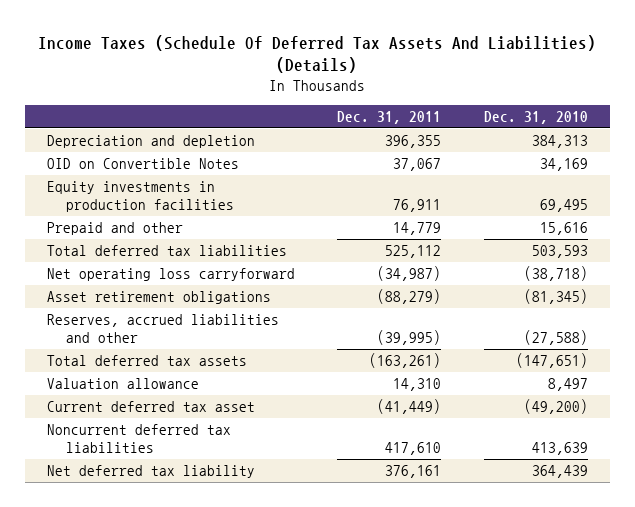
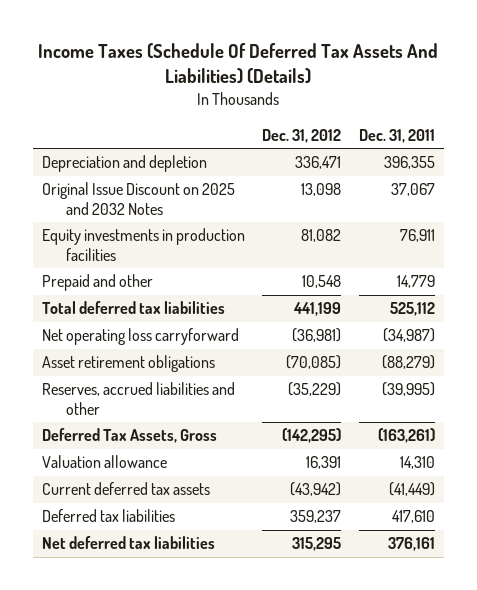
[484,110,589,124] Dec. 31, 2010 -> none
none -> [262,128,342,143] Dec. 31, 2012
[46,158,239,170] OID on Convertible Notes -> [41,182,235,215] Original Issue Discount on 2025 and 2032 Notes
[46,355,247,367] Total deferred tax assets -> [41,428,217,444] Deferred Tax Assets, Gross
[46,401,255,413] Current deferred tax asset -> [41,482,210,496] Current deferred tax assets
[46,424,231,453] Noncurrent deferred tax liabilities -> [41,509,175,523] Deferred tax liabilities
[46,465,255,479] Net deferred tax liability -> [41,536,215,550] Net deferred tax liabilities

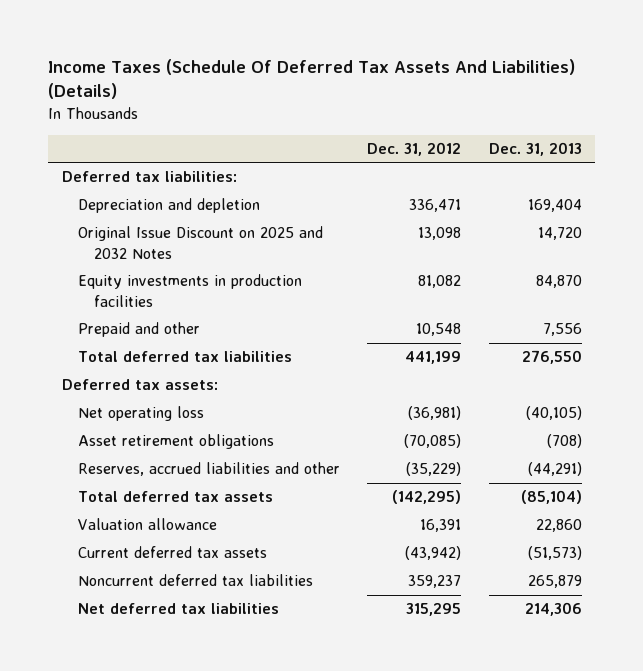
[359,128,436,143] Dec. 31, 2011 -> none
none -> [488,141,582,156] Dec. 31, 2013
none -> [61,171,237,183] Deferred tax liabilities:
none -> [61,379,218,391] Deferred tax assets:
[41,328,239,346] Net operating loss carryforward -> [78,406,205,422] Net operating loss
[41,428,217,444] Deferred Tax Assets, Gross -> [78,491,274,503] Total deferred tax assets
[41,509,175,523] Deferred tax liabilities -> [78,574,314,587] Noncurrent deferred tax liabilities

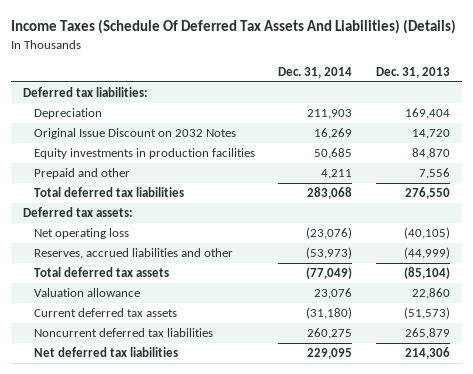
[367,141,462,156] Dec. 31, 2012 -> none
none -> [278,67,353,79] Dec. 31, 2014
[78,198,261,214] Depreciation and depletion -> [33,108,102,120] Depreciation
[78,226,324,259] Original Issue Discount on 2025 and 2032 Notes -> [33,128,236,140] Original Issue Discount on 2032 Notes
[78,434,275,450] Asset retirement obligations -> none
[527,462,582,477] (44,291) -> [403,247,450,260] (44,999)

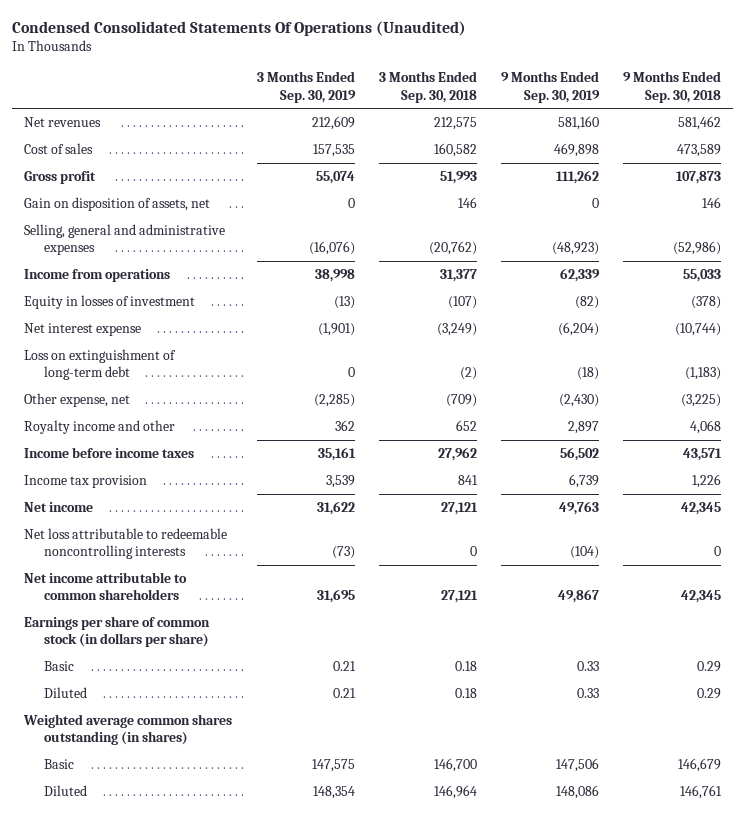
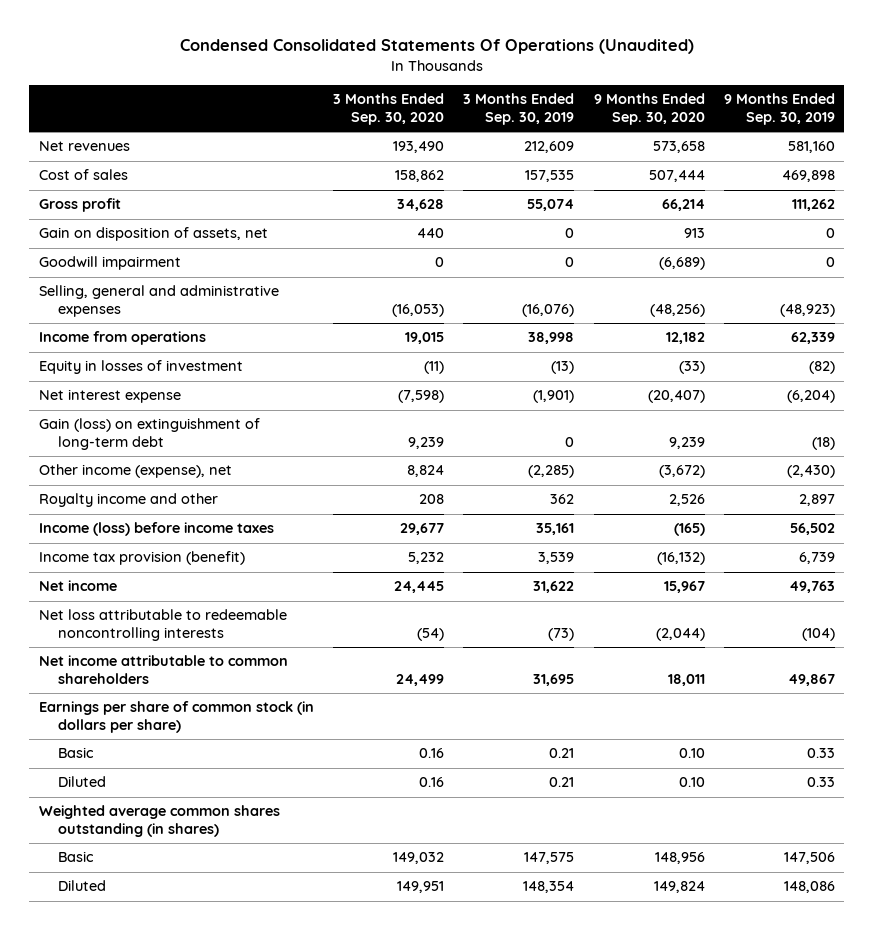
[378,71,477,103] 3 Months Ended Sep. 30, 2018 -> none
[623,71,722,103] 9 Months Ended Sep. 30, 2018 -> none
none -> [332,93,444,126] 3 Months Ended Sep. 30, 2020
none -> [593,93,705,126] 9 Months Ended Sep. 30, 2020
none -> [38,256,181,271] Goodwill impairment
[24,348,177,381] Loss on extinguishment of long-term debt -> [38,418,260,451] Gain (loss) on extinguishment of long-term debt
[24,392,131,407] Other expense, net -> [38,464,232,479] Other income (expense), net
[24,446,195,458] Income before income taxes -> [38,522,274,537] Income (loss) before income taxes
[24,474,148,488] Income tax provision -> [38,551,245,566] Income tax provision (benefit)

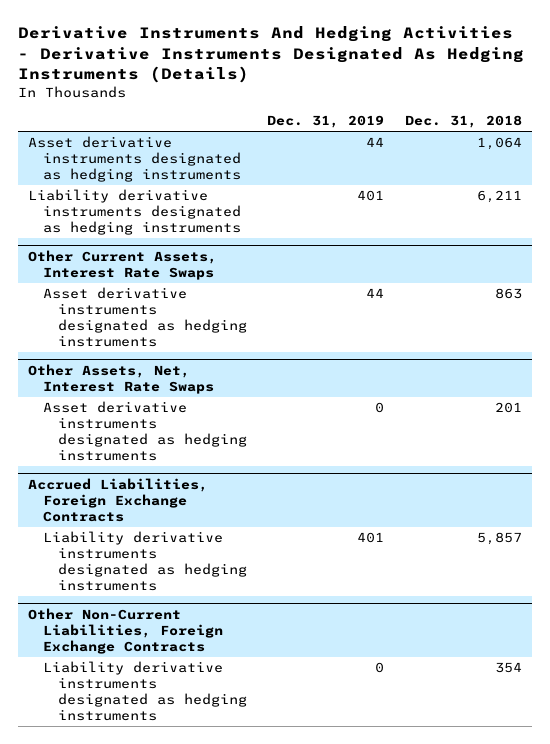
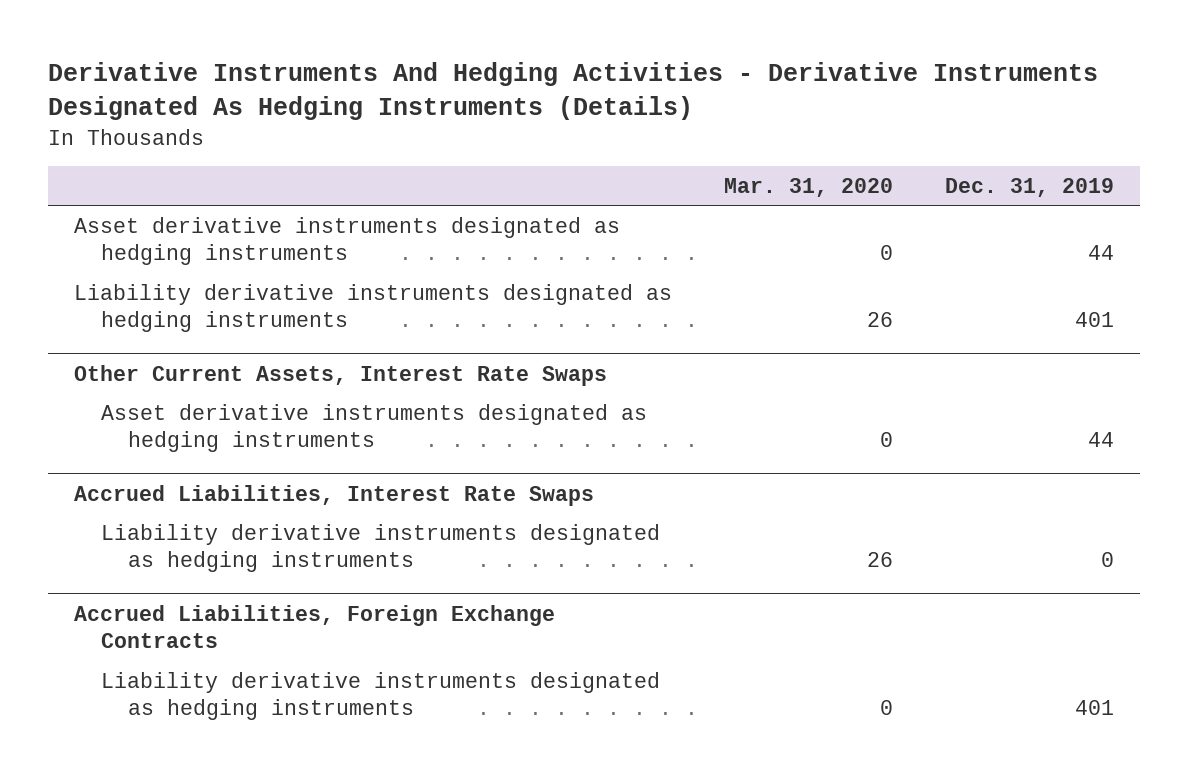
[404,115,522,129] Dec. 31, 2018 -> none
none -> [723,177,893,197] Mar. 31, 2020
[27,364,214,394] Other Assets, Net, Interest Rate Swaps -> none
none -> [73,484,594,506] Accrued Liabilities, Interest Rate Swaps
[42,401,247,461] Asset derivative instruments designated as hedging instruments -> [100,523,660,573] Liability derivative instruments designated as hedging instruments
[27,608,223,654] Other Non-Current Liabilities, Foreign Exchange Contracts -> none
[42,661,247,721] Liability derivative instruments designated as hedging instruments -> none

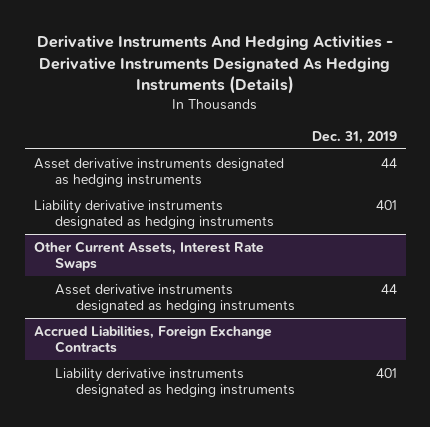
[723,177,893,197] Mar. 31, 2020 -> none
[73,484,594,506] Accrued Liabilities, Interest Rate Swaps -> none
[100,523,660,573] Liability derivative instruments designated as hedging instruments -> none

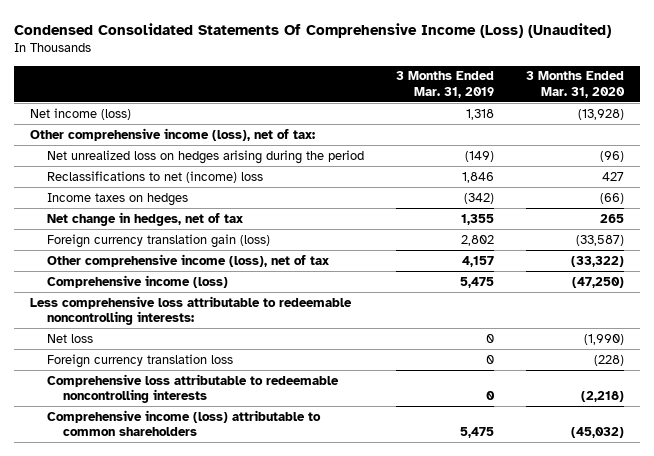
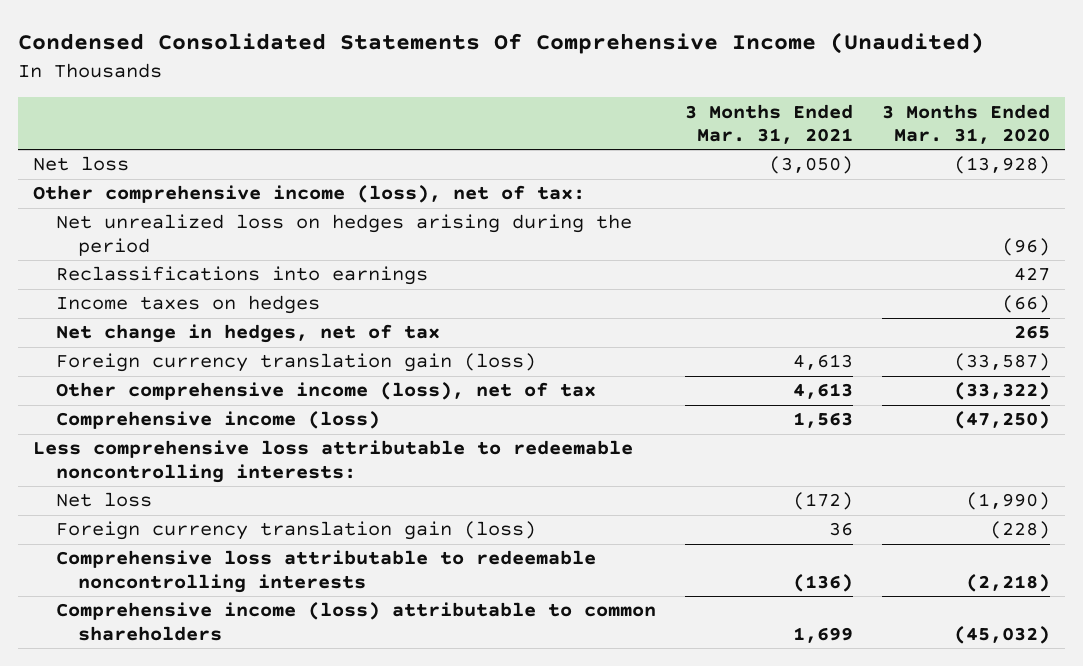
[14,22,612,38] Condensed Consolidated Statements Of Comprehensive Income (Loss) (Unaudited) -> [17,32,984,55] Condensed Consolidated Statements Of Comprehensive Income (Unaudited)
[395,71,494,98] 3 Months Ended Mar. 31, 2019 -> none
none -> [684,103,853,144] 3 Months Ended Mar. 31, 2021
[30,107,132,120] Net income (loss) -> [32,156,129,172] Net loss
[46,170,263,183] Reclassifications to net (income) loss -> [55,266,428,286] Reclassifications into earnings
[46,353,233,368] Foreign currency translation loss -> [55,521,536,541] Foreign currency translation gain (loss)

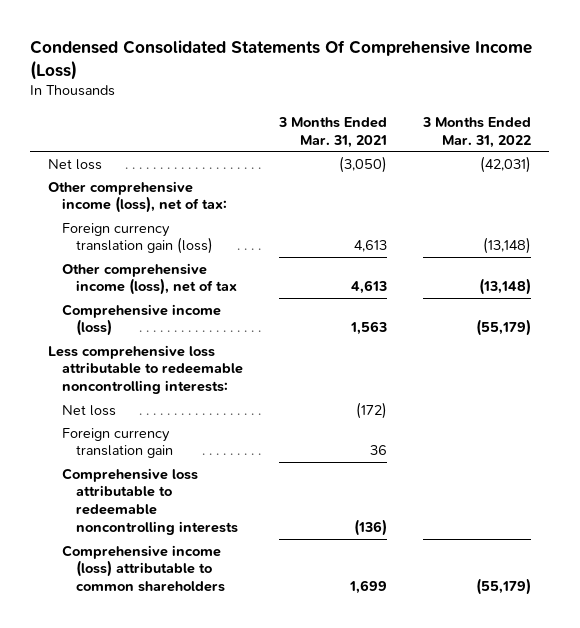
[17,32,984,55] Condensed Consolidated Statements Of Comprehensive Income (Unaudited) -> [30,39,533,80] Condensed Consolidated Statements Of Comprehensive Income (Loss)
[882,103,1051,144] 3 Months Ended Mar. 31, 2020 -> none
none -> [422,116,532,148] 3 Months Ended Mar. 31, 2022
[55,214,632,256] Net unrealized loss on hedges arising during the period -> none
[55,266,428,286] Reclassifications into earnings -> none
[55,295,320,315] Income taxes on hedges -> none
[55,324,440,344] Net change in hedges, net of tax -> none
[55,521,536,541] Foreign currency translation gain (loss) -> [62,427,174,459] Foreign currency translation gain

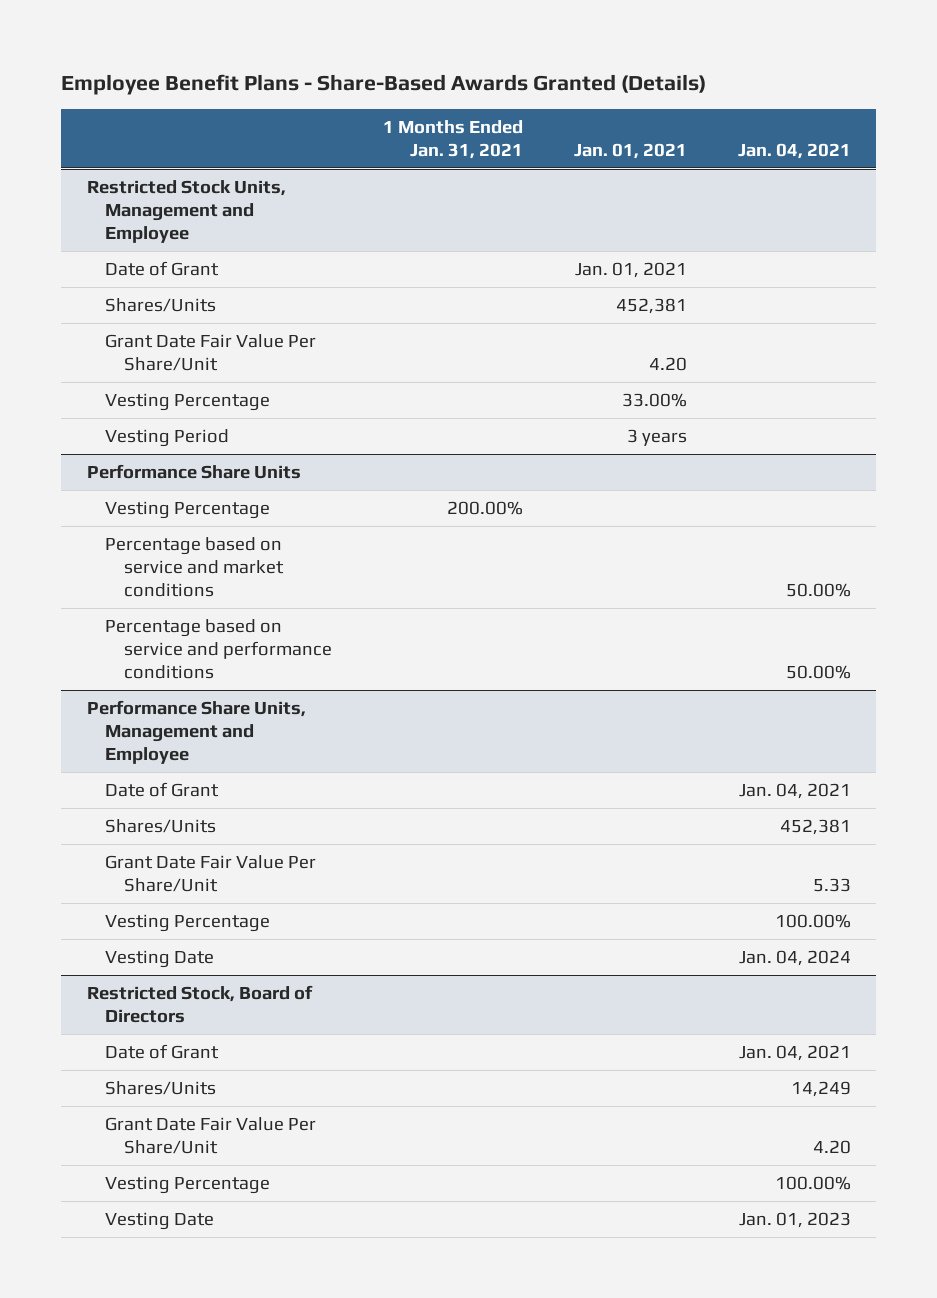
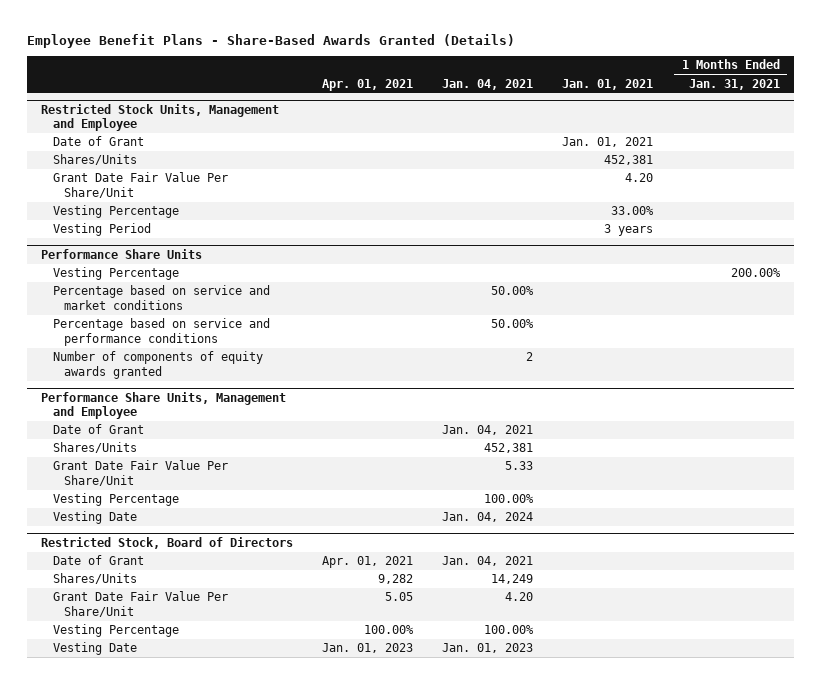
none -> [322,78,414,91] Apr. 01, 2021
none -> [52,351,263,380] Number of components of equity awards granted

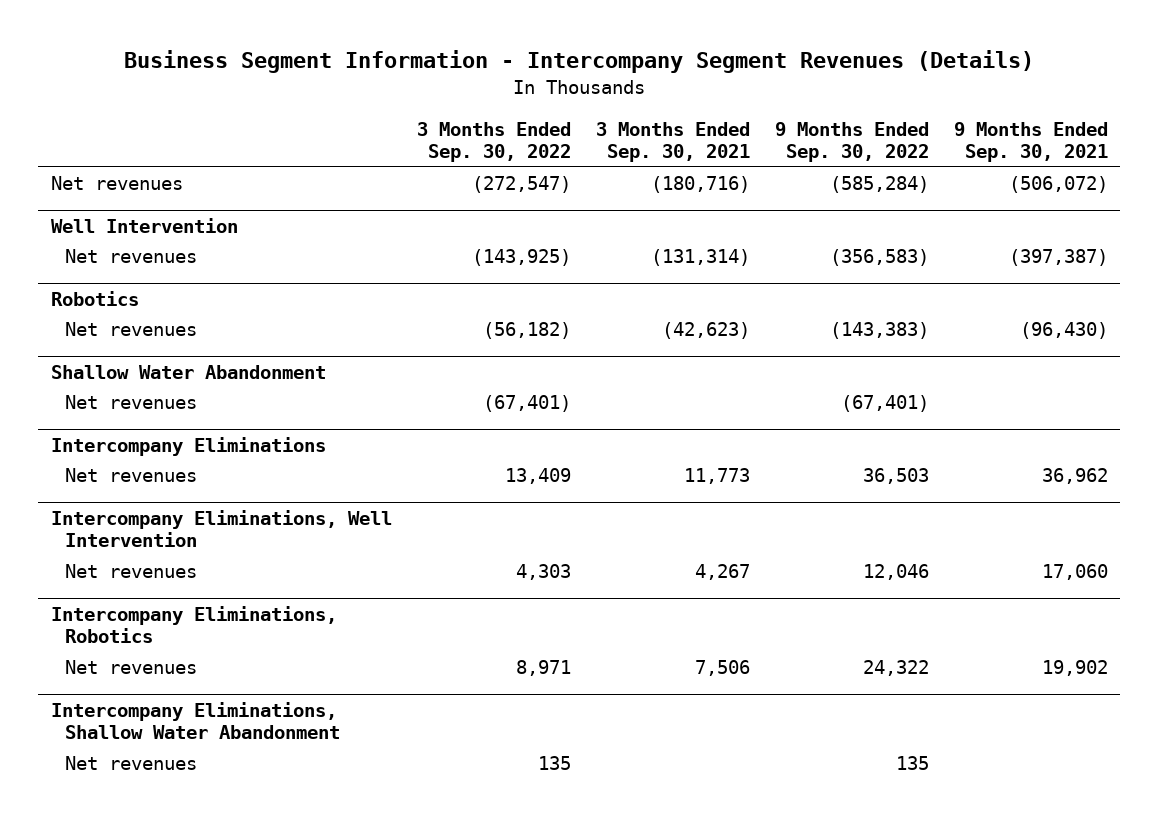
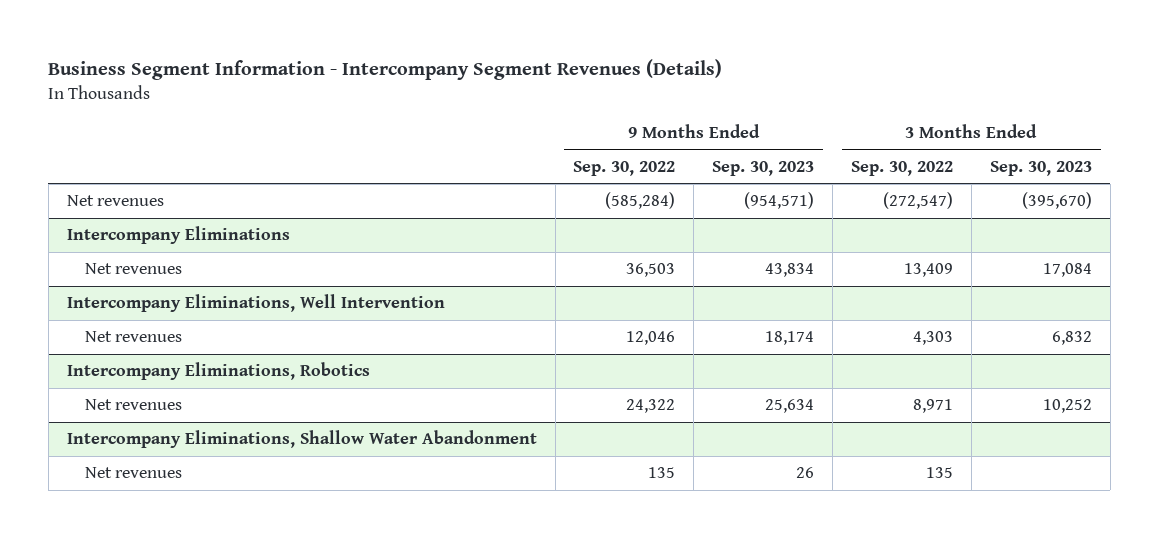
[595,121,750,163] 3 Months Ended Sep. 30, 2021 -> none
[953,121,1108,163] 9 Months Ended Sep. 30, 2021 -> none
none -> [712,161,815,177] Sep. 30, 2023
none -> [989,161,1092,177] Sep. 30, 2023
[50,217,238,233] Well Intervention -> none
[65,249,198,264] Net revenues -> none
[50,290,139,306] Robotics -> none
[65,322,198,337] Net revenues -> none
[50,364,326,379] Shallow Water Abandonment -> none
[65,395,198,410] Net revenues -> none

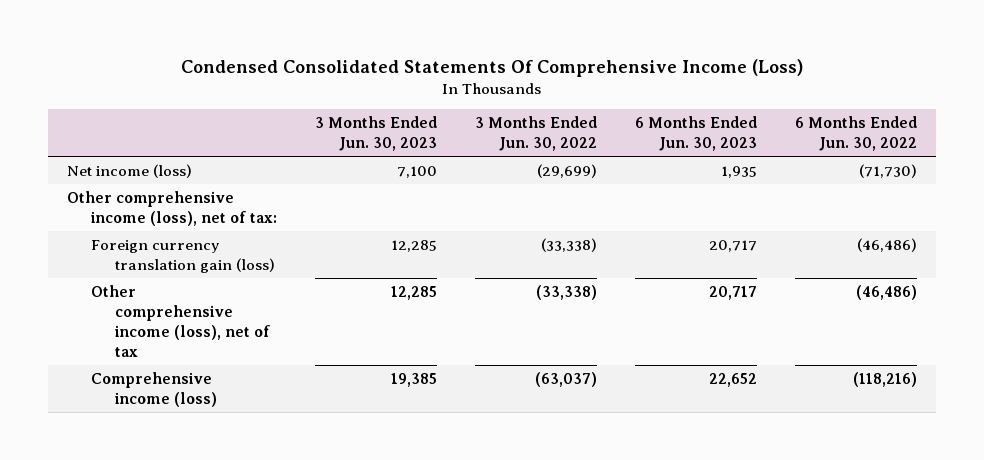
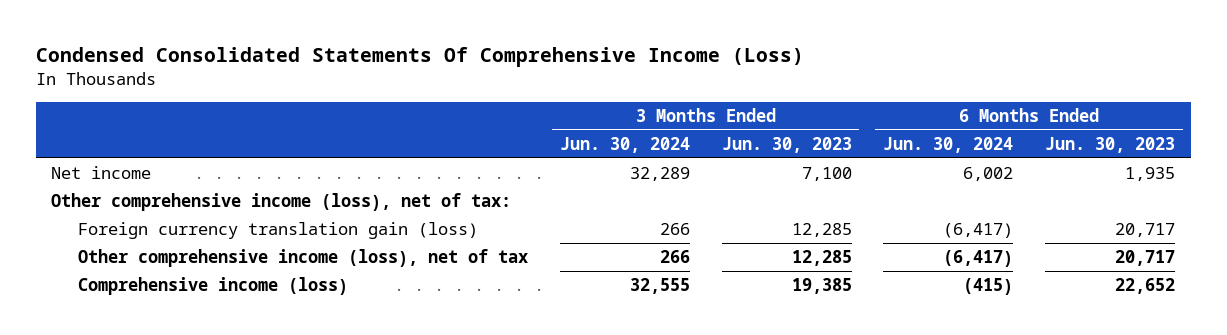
[475,115,598,152] 3 Months Ended Jun. 30, 2022 -> none
[794,115,917,152] 6 Months Ended Jun. 30, 2022 -> none
none -> [559,137,690,154] Jun. 30, 2024
none -> [883,137,1014,154] Jun. 30, 2024
[67,163,193,178] Net income (loss) -> [51,166,152,180] Net income

